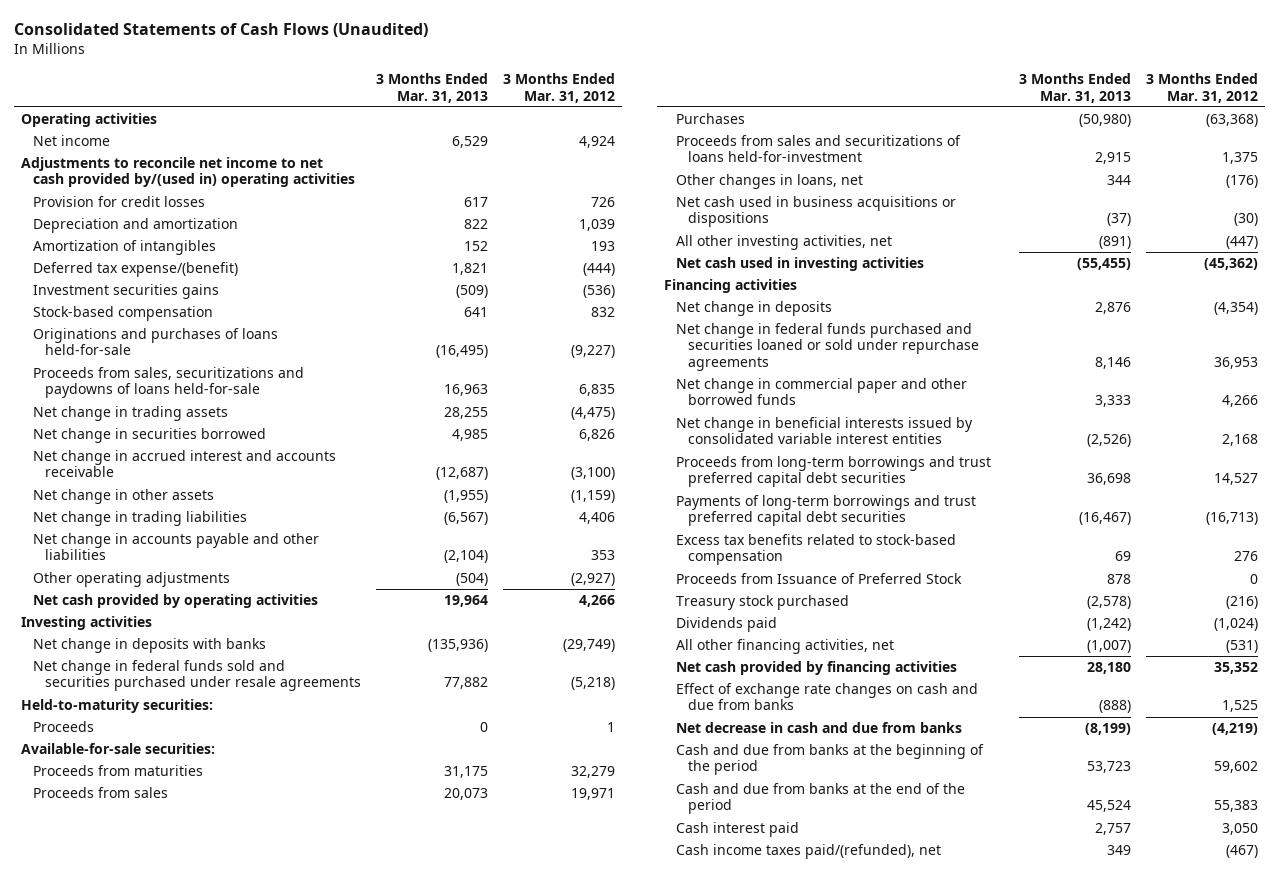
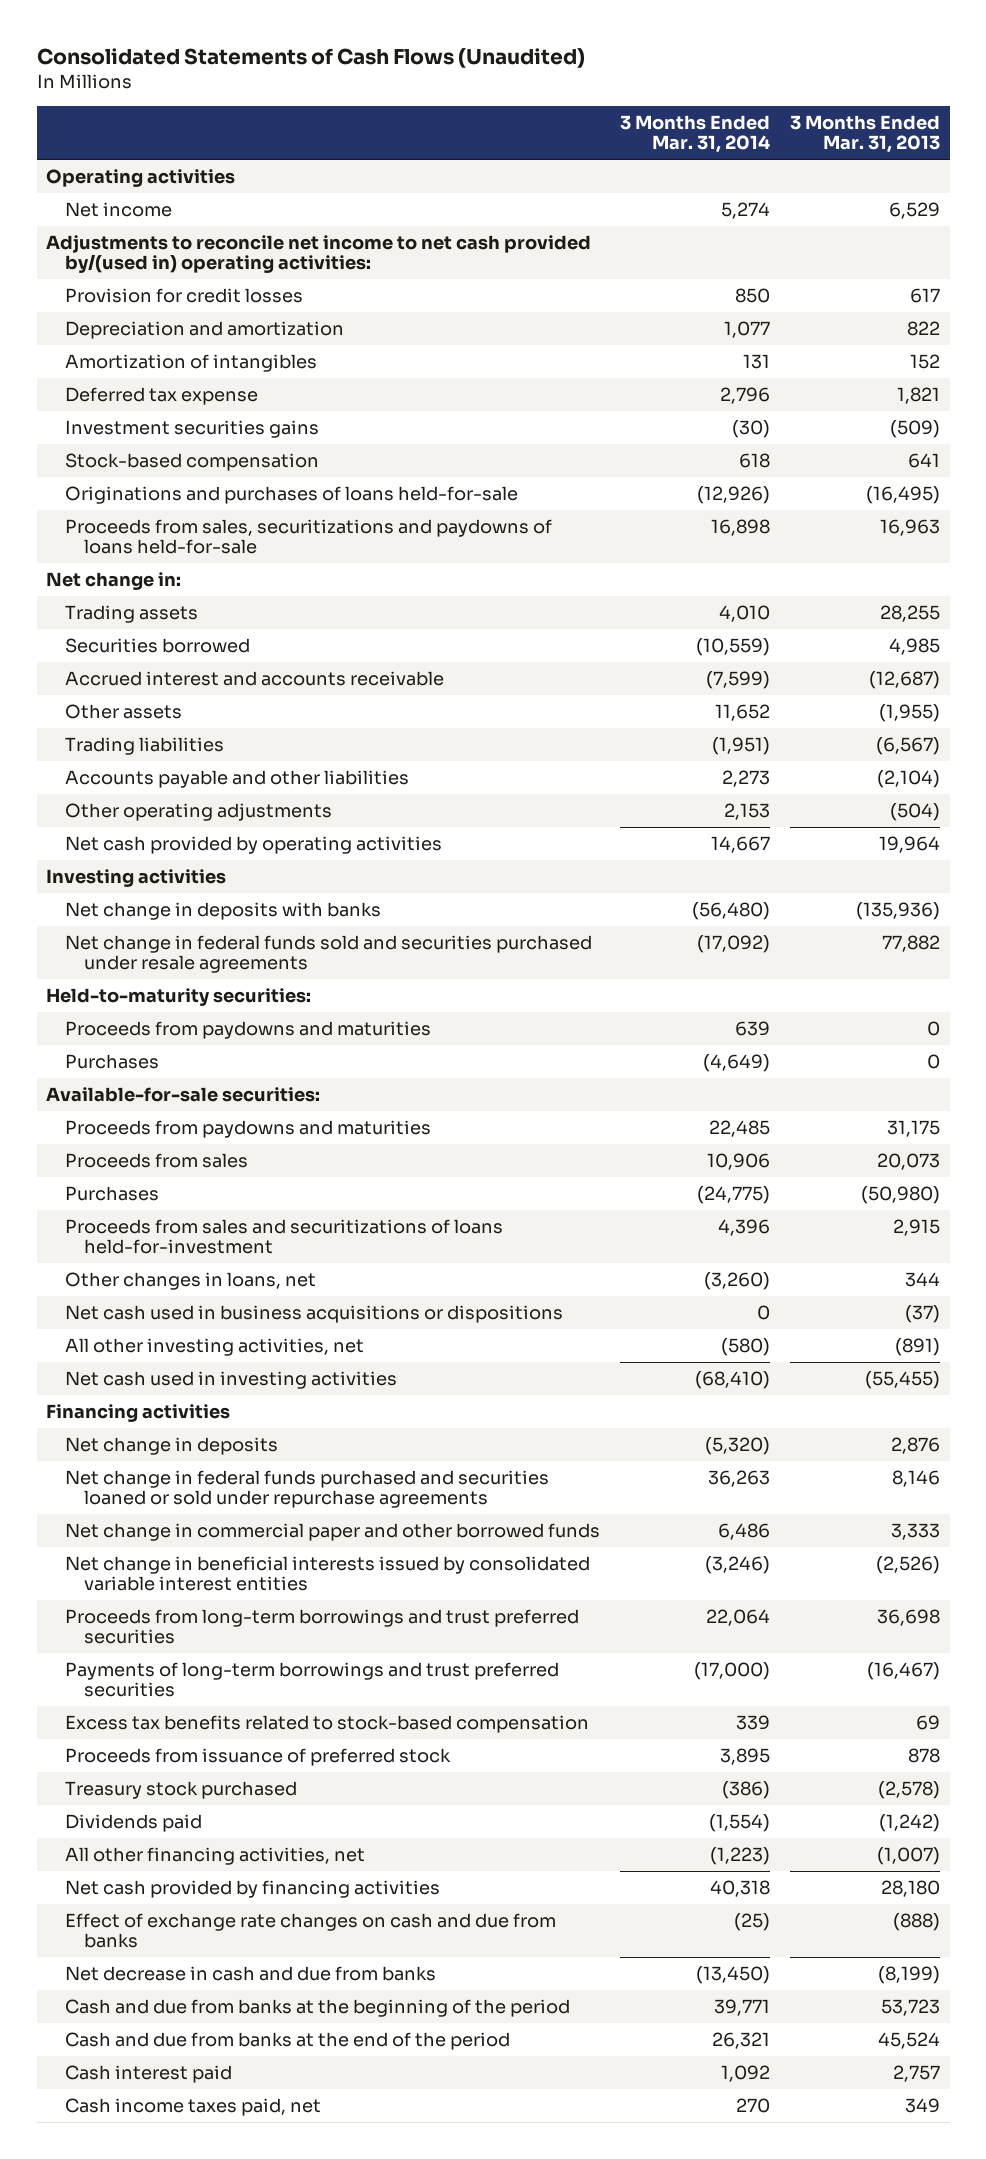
[502,73,615,103] 3 Months Ended Mar. 31, 2012 -> none
none -> [619,114,770,154] 3 Months Ended Mar. 31, 2014
[21,157,355,188] Adjustments to reconcile net income to net cash provided by/(used in) operating activities -> [46,234,592,274] Adjustments to reconcile net income to net cash provided by/(used in) operating activities:
[32,262,238,278] Deferred tax expense/(benefit) -> [65,386,259,405] Deferred tax expense
none -> [46,571,182,590] Net change in:
[32,406,228,422] Net change in trading assets -> [65,604,199,623] Trading assets
[32,428,266,444] Net change in securities borrowed -> [65,637,251,653] Securities borrowed
[32,450,336,478] Net change in accrued interest and accounts receivable -> [65,670,445,686] Accrued interest and accounts receivable
[32,489,214,505] Net change in other assets -> [65,703,183,719] Other assets
[32,511,247,527] Net change in trading liabilities -> [65,736,225,755] Trading liabilities
[32,533,319,561] Net change in accounts payable and other liabilities -> [65,769,410,788] Accounts payable and other liabilities
[32,721,94,733] Proceeds -> [65,1020,432,1039] Proceeds from paydowns and maturities
none -> [65,1053,160,1069] Purchases
[32,765,203,777] Proceeds from maturities -> [65,1119,432,1138] Proceeds from paydowns and maturities
[676,456,992,488] Proceeds from long-term borrowings and trust preferred capital debt securities -> [65,1608,580,1645] Proceeds from long-term borrowings and trust preferred securities
[676,495,977,527] Payments of long-term borrowings and trust preferred capital debt securities -> [65,1661,560,1698] Payments of long-term borrowings and trust preferred securities
[676,573,963,585] Proceeds from Issuance of Preferred Stock -> [65,1747,452,1766] Proceeds from issuance of preferred stock
[676,844,942,860] Cash income taxes paid/(refunded), net -> [65,2097,322,2116] Cash income taxes paid, net

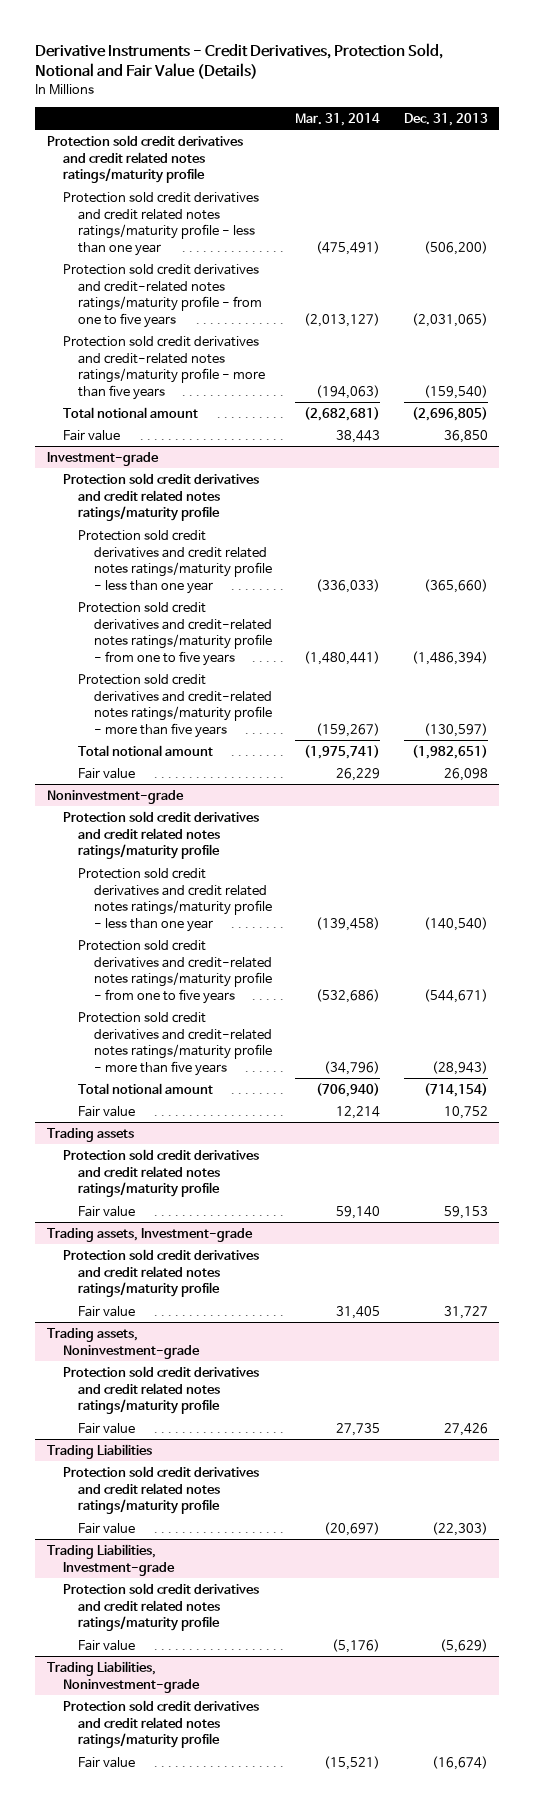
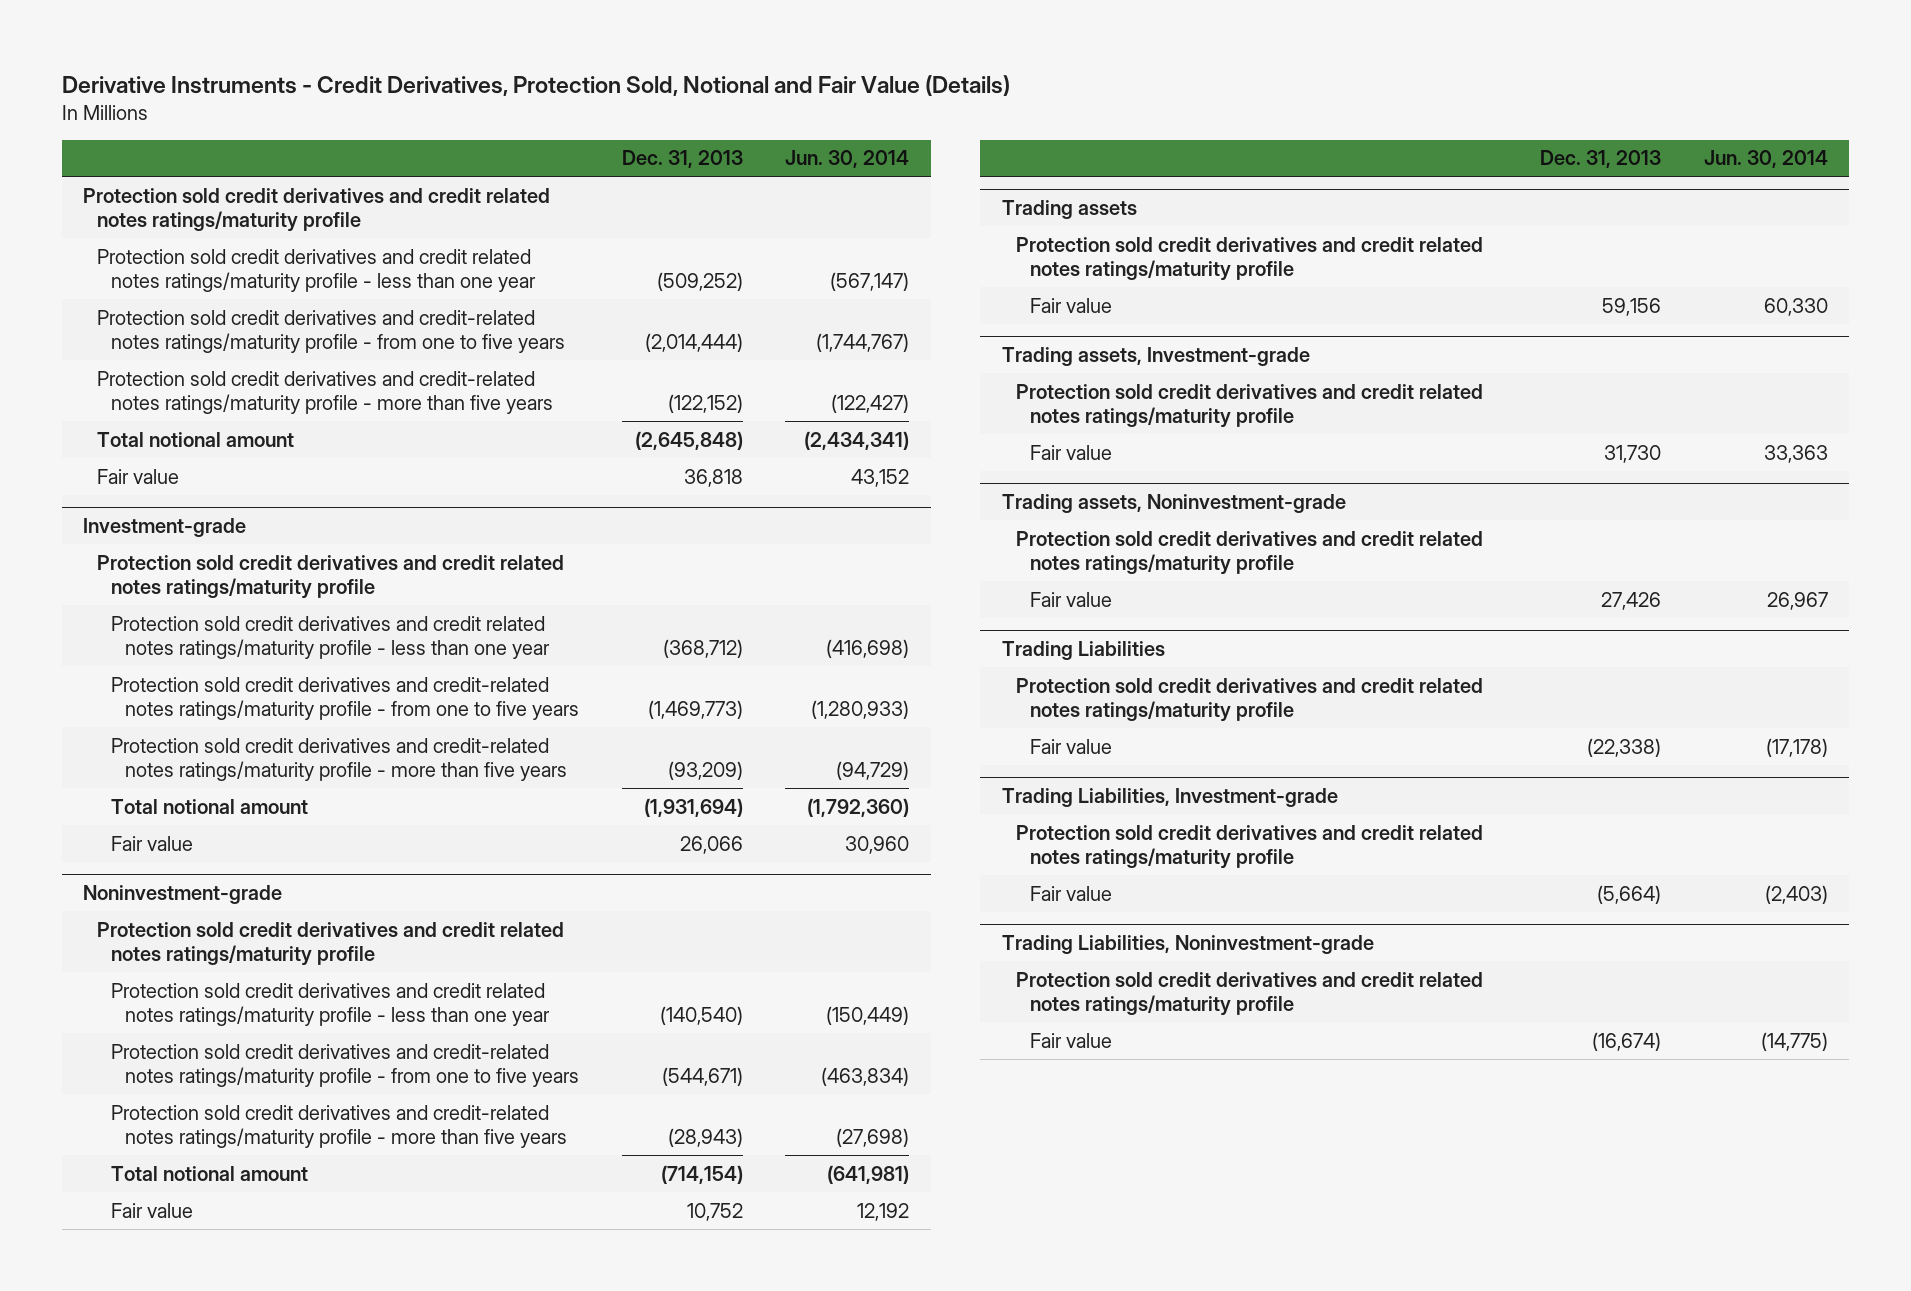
[295,112,381,126] Mar. 31, 2014 -> none
none -> [785,150,910,169] Jun. 30, 2014
[423,240,488,255] (506,200) -> [656,272,743,292] (509,252)
[411,312,488,327] (2,031,065) -> [644,333,743,353] (2,014,444)
[423,384,488,399] (159,540) -> [667,394,743,414] (122,152)
[411,406,488,421] (2,696,805) -> [634,430,743,450] (2,645,848)
[443,429,488,443] 36,850 -> [683,468,743,487] 36,818
[423,578,488,593] (365,660) -> [662,639,743,659] (368,712)
[411,650,488,665] (1,486,394) -> [647,700,743,720] (1,469,773)
[423,722,488,737] (130,597) -> [667,761,743,781] (93,209)
[411,744,488,759] (1,982,651) -> [643,797,743,817] (1,931,694)
[443,767,488,781] 26,098 -> [679,835,743,854] 26,066
[443,1205,488,1219] 59,153 -> [1602,297,1662,316] 59,156
[443,1305,488,1319] 31,727 -> [1604,444,1662,463] 31,730
[431,1521,488,1536] (22,303) -> [1587,737,1662,757] (22,338)
[439,1638,488,1653] (5,629) -> [1597,884,1662,904] (5,664)

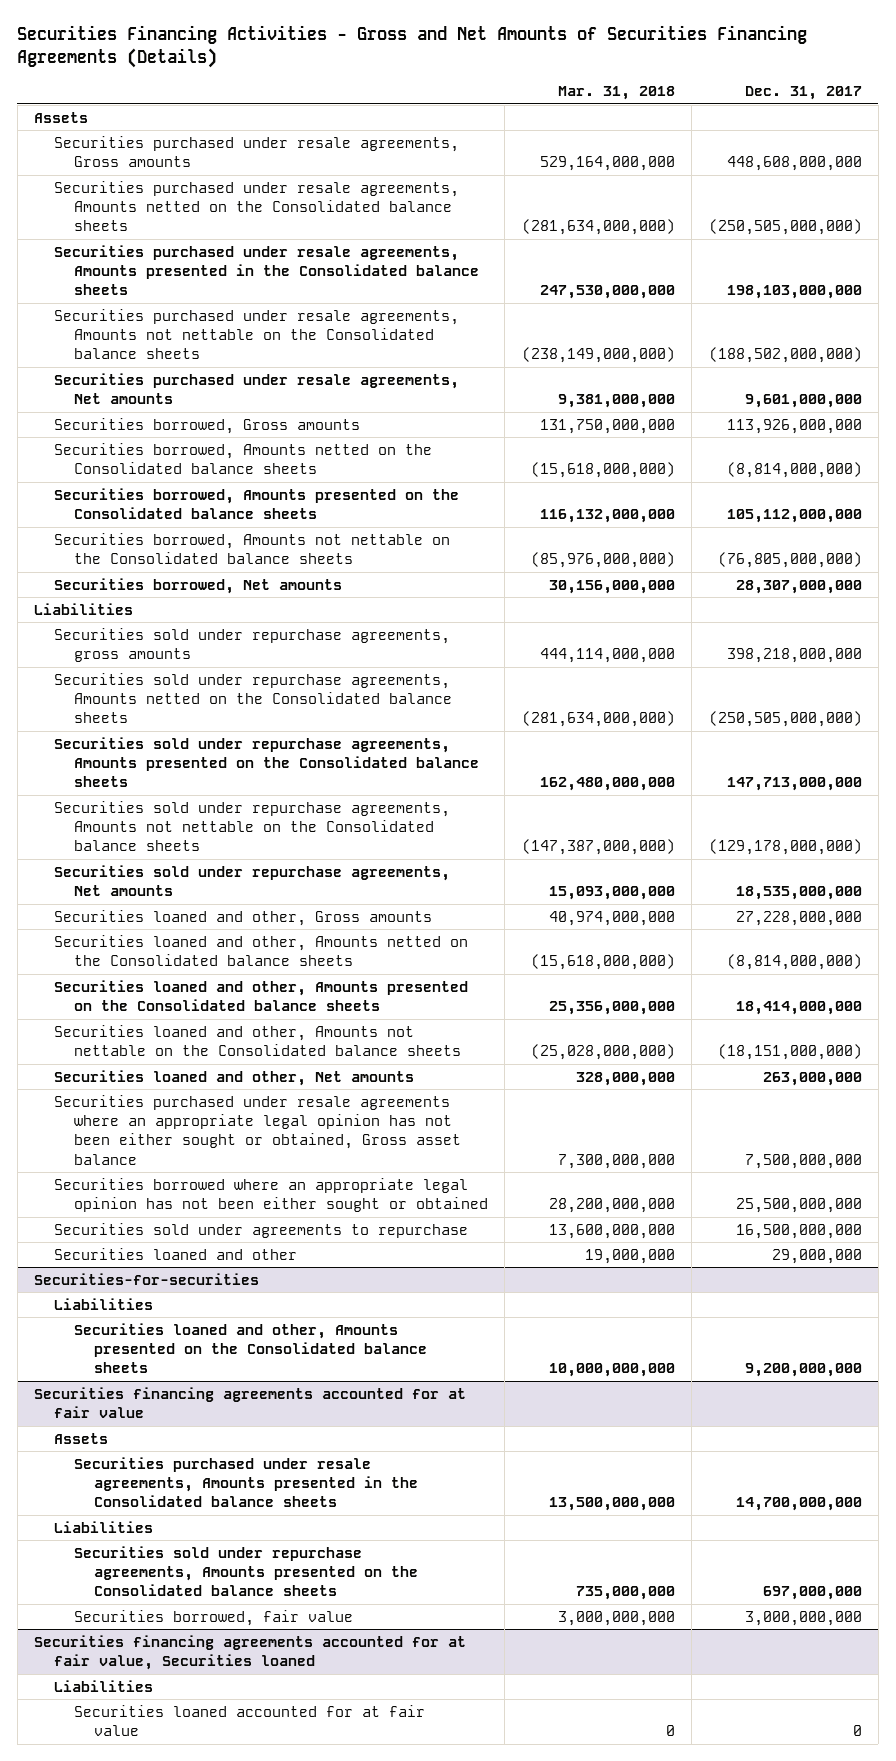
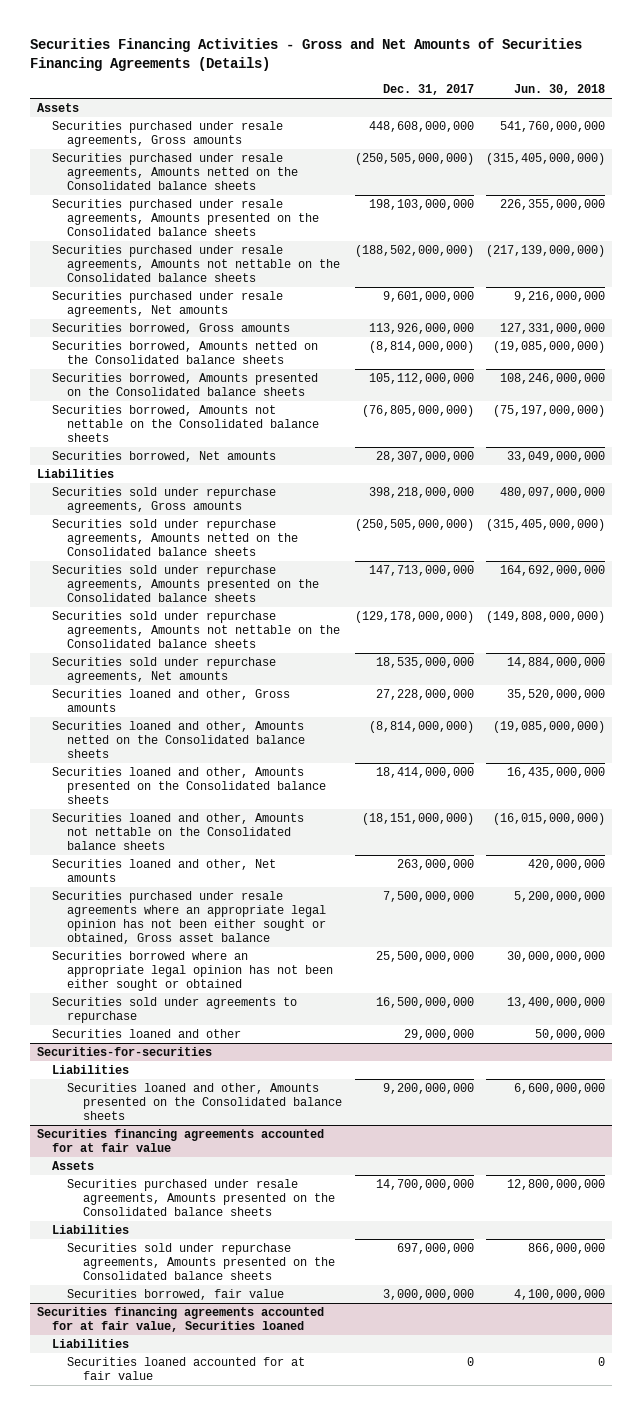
[557,86,675,101] Mar. 31, 2018 -> none
none -> [514,84,606,96] Jun. 30, 2018
[53,244,479,296] Securities purchased under resale agreements, Amounts presented in the Consolidated balance sheets -> [52,199,320,237] Securities purchased under resale agreements, Amounts presented on the Consolidated balance sheets
[53,627,450,663] Securities sold under repurchase agreements, gross amounts -> [52,487,277,514] Securities sold under repurchase agreements, Gross amounts
[73,1456,418,1508] Securities purchased under resale agreements, Amounts presented in the Consolidated balance sheets -> [67,1179,335,1217] Securities purchased under resale agreements, Amounts presented on the Consolidated balance sheets

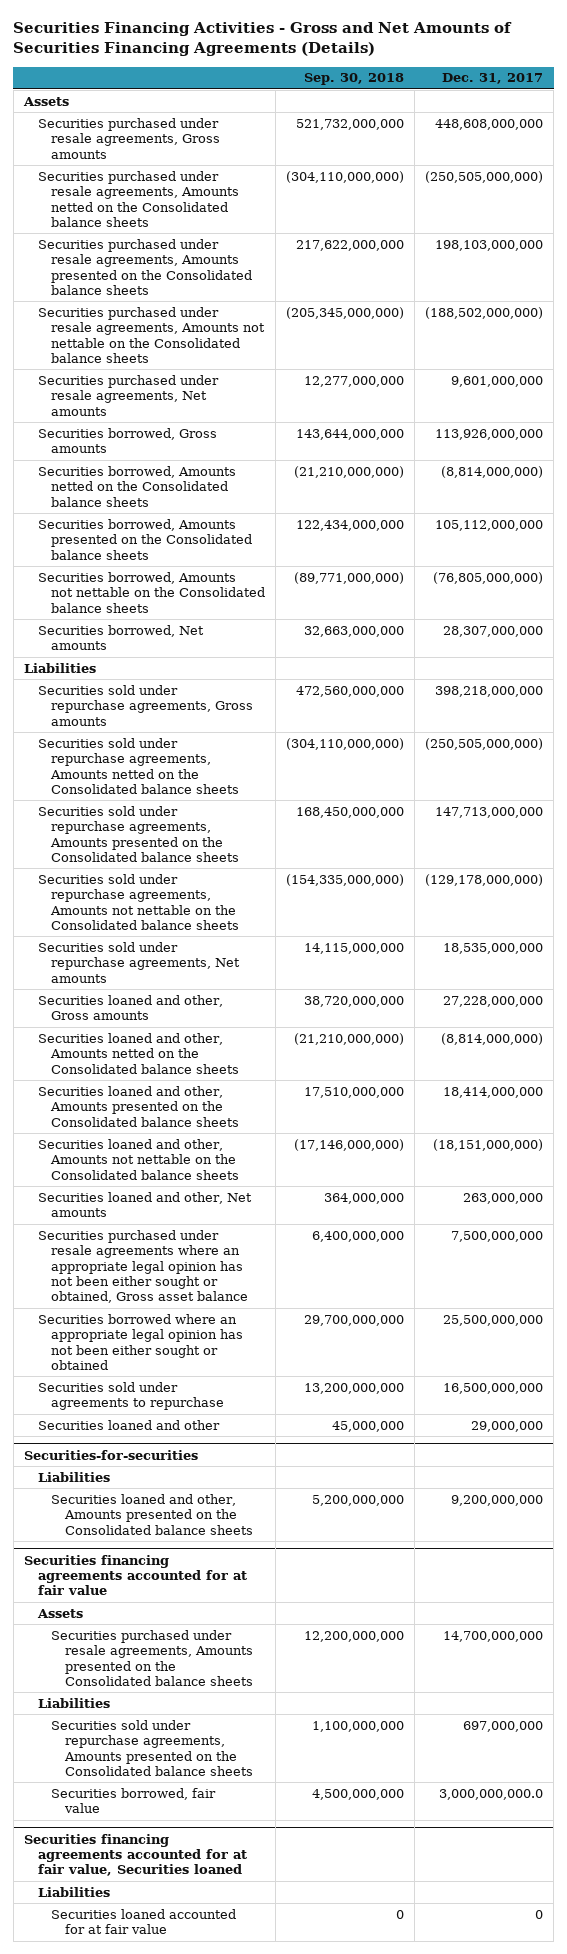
[514,84,606,96] Jun. 30, 2018 -> none
none -> [304,73,405,86] Sep. 30, 2018
[382,1289,474,1301] 3,000,000,000 -> [439,1788,544,1800] 3,000,000,000.0

